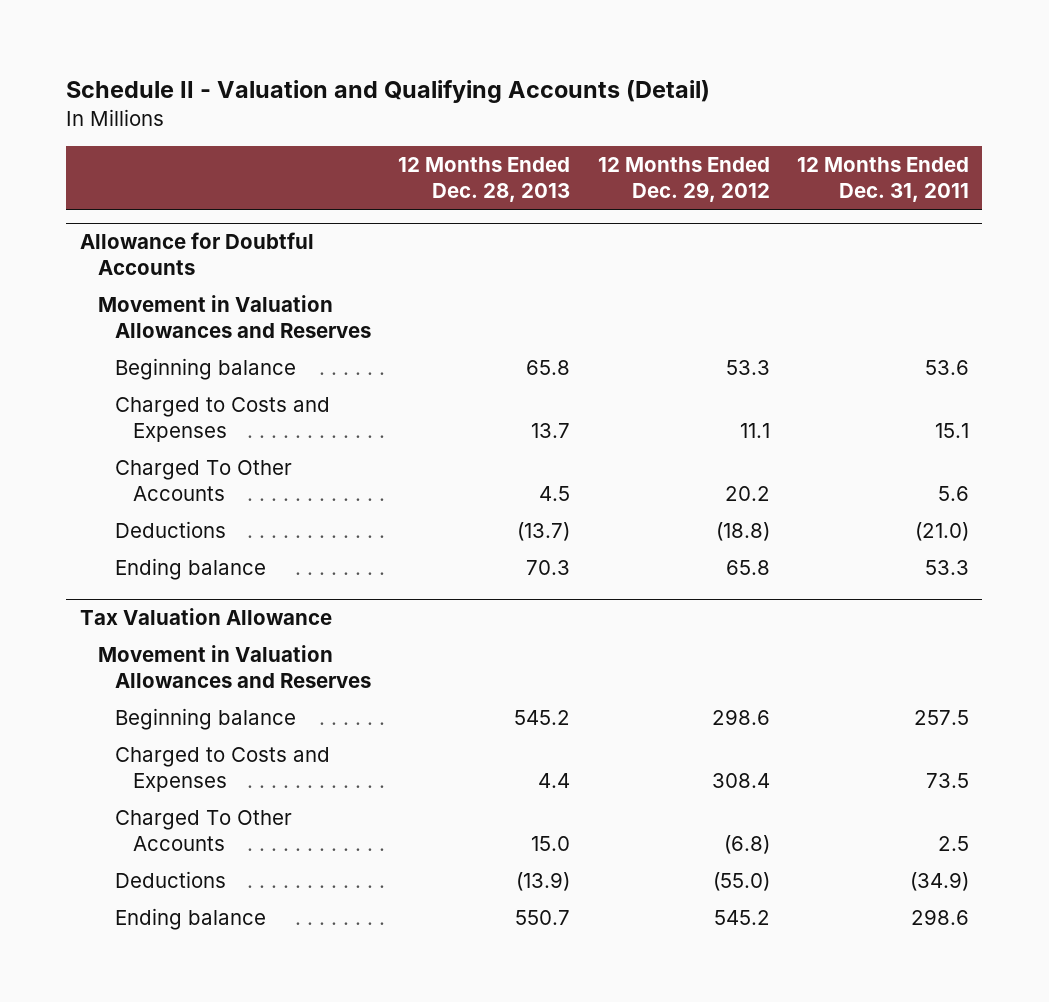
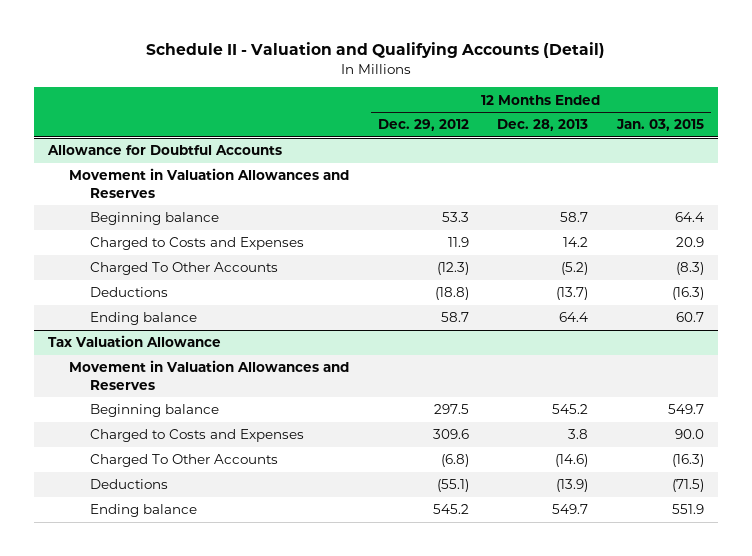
[796,157,969,203] 12 Months Ended Dec. 31, 2011 -> none
none -> [615,119,704,132] Jan. 03, 2015
[526,359,571,375] 65.8 -> [560,212,589,223] 58.7
[531,423,571,439] 13.7 -> [563,237,589,248] 14.2
[739,423,770,439] 11.1 -> [447,237,469,248] 11.9
[539,486,571,502] 4.5 -> [561,262,589,276] (5.2)
[724,486,770,502] 20.2 -> [436,262,469,276] (12.3)
[526,559,571,575] 70.3 -> [559,312,589,323] 64.4
[725,559,770,575] 65.8 -> [440,312,469,323] 58.7
[711,708,770,725] 298.6 -> [433,404,469,415] 297.5
[538,773,571,789] 4.4 -> [568,429,589,440] 3.8
[711,773,770,789] 308.4 -> [432,429,469,440] 309.6
[531,836,571,852] 15.0 -> [555,454,589,468] (14.6)
[712,871,770,891] (55.0) -> [436,479,469,493] (55.1)
[515,909,571,925] 550.7 -> [552,504,589,515] 549.7

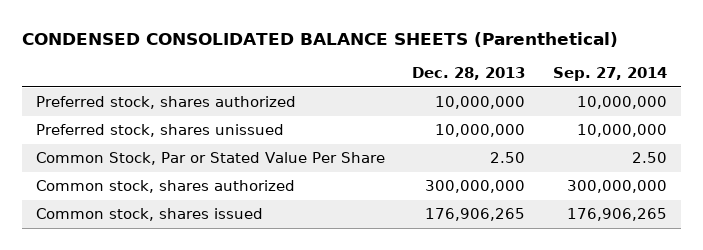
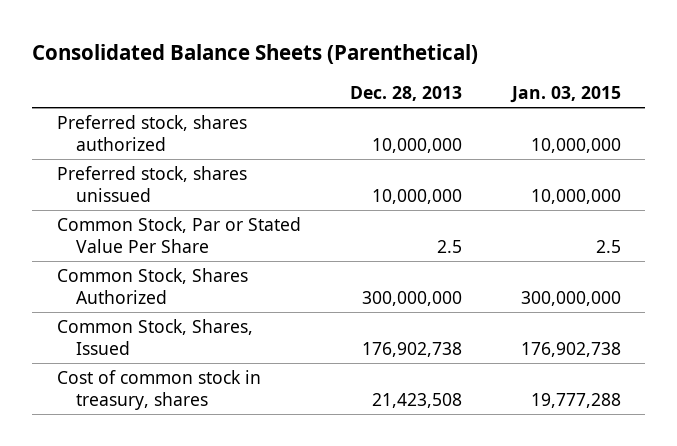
[22,31,619,47] CONDENSED CONSOLIDATED BALANCE SHEETS (Parenthetical) -> [32,43,479,64] Consolidated Balance Sheets (Parenthetical)
[552,67,667,82] Sep. 27, 2014 -> none
none -> [509,85,621,103] Jan. 03, 2015
[490,152,526,164] 2.50 -> [437,239,463,253] 2.5
[35,180,295,194] Common stock, shares authorized -> [56,268,248,304] Common Stock, Shares Authorized
[35,208,263,222] Common stock, shares issued -> [56,319,253,355] Common Stock, Shares, Issued
[425,208,526,222] 176,906,265 -> [362,341,463,357] 176,902,738
none -> [56,370,261,410] Cost of common stock in treasury, shares

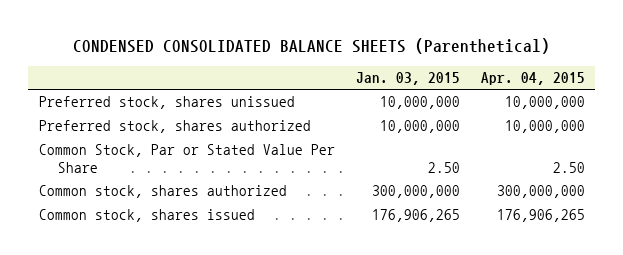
[32,43,479,64] Consolidated Balance Sheets (Parenthetical) -> [72,37,550,54] CONDENSED CONSOLIDATED BALANCE SHEETS (Parenthetical)
[350,85,463,101] Dec. 28, 2013 -> none
none -> [480,71,585,85] Apr. 04, 2015
[56,370,261,410] Cost of common stock in treasury, shares -> none
[56,115,247,151] Preferred stock, shares authorized -> [38,120,311,134] Preferred stock, shares authorized
[595,239,621,253] 2.5 -> [427,162,460,174] 2.50
[56,268,248,304] Common Stock, Shares Authorized -> [38,185,287,199] Common stock, shares authorized
[56,319,253,355] Common Stock, Shares, Issued -> [38,209,255,223] Common stock, shares issued
[520,341,621,357] 176,902,738 -> [371,209,460,223] 176,906,265

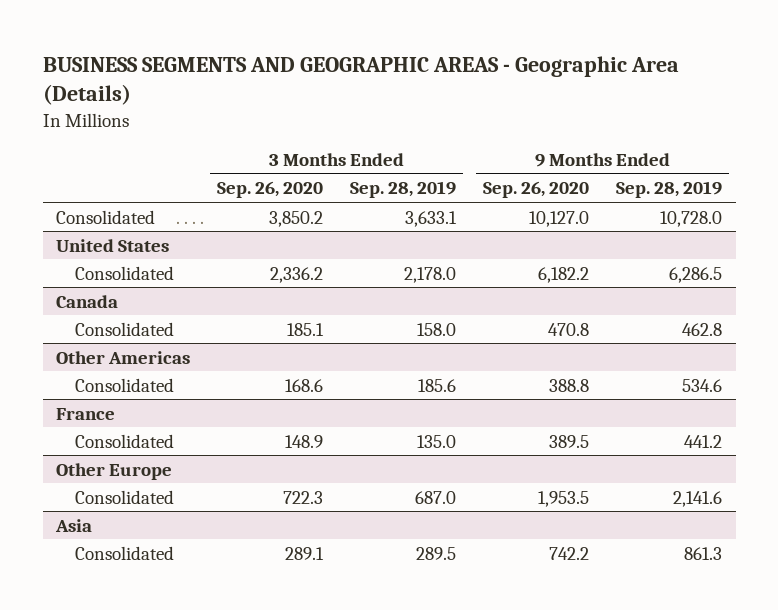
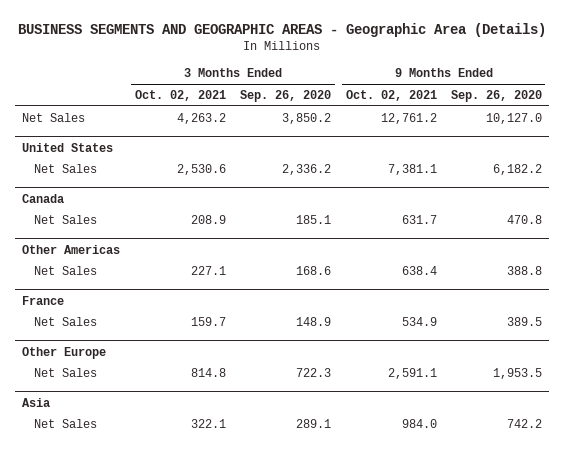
[350,181,457,199] Sep. 28, 2019 -> none
[616,181,723,199] Sep. 28, 2019 -> none
none -> [134,90,226,102] Oct. 02, 2021
none -> [345,90,437,102] Oct. 02, 2021
[56,209,156,224] Consolidated -> [22,112,86,122] Net Sales
[75,265,175,280] Consolidated -> [33,163,97,173] Net Sales
[75,321,175,336] Consolidated -> [33,214,97,224] Net Sales
[75,377,175,392] Consolidated -> [33,265,97,275] Net Sales
[75,433,175,448] Consolidated -> [33,316,97,326] Net Sales
[75,489,175,504] Consolidated -> [33,367,97,377] Net Sales
[75,545,175,560] Consolidated -> [33,418,97,428] Net Sales

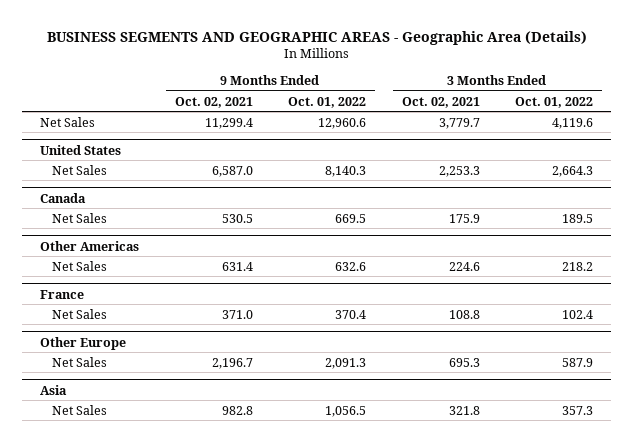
[240,90,332,103] Sep. 26, 2020 -> none
[450,90,542,103] Sep. 26, 2020 -> none
none -> [288,96,367,108] Oct. 01, 2022
none -> [515,96,594,108] Oct. 01, 2022
[176,112,226,124] 4,263.2 -> [438,117,480,129] 3,779.7
[380,112,437,124] 12,761.2 -> [204,117,253,129] 11,299.4
[176,163,226,175] 2,530.6 -> [438,165,480,177] 2,253.3
[387,163,437,175] 7,381.1 -> [211,165,253,177] 6,587.0
[190,214,226,224] 208.9 -> [448,213,480,223] 175.9
[401,214,437,224] 631.7 -> [221,213,253,223] 530.5
[190,265,226,275] 227.1 -> [448,261,480,271] 224.6
[401,265,437,275] 638.4 -> [221,261,253,271] 631.4
[190,316,226,326] 159.7 -> [448,309,480,319] 108.8
[401,316,437,326] 534.9 -> [221,309,253,319] 371.0
[190,367,226,377] 814.8 -> [448,357,480,367] 695.3
[387,367,437,379] 2,591.1 -> [211,357,253,369] 2,196.7
[190,418,226,428] 322.1 -> [448,405,480,415] 321.8
[401,418,437,428] 984.0 -> [221,405,253,415] 982.8

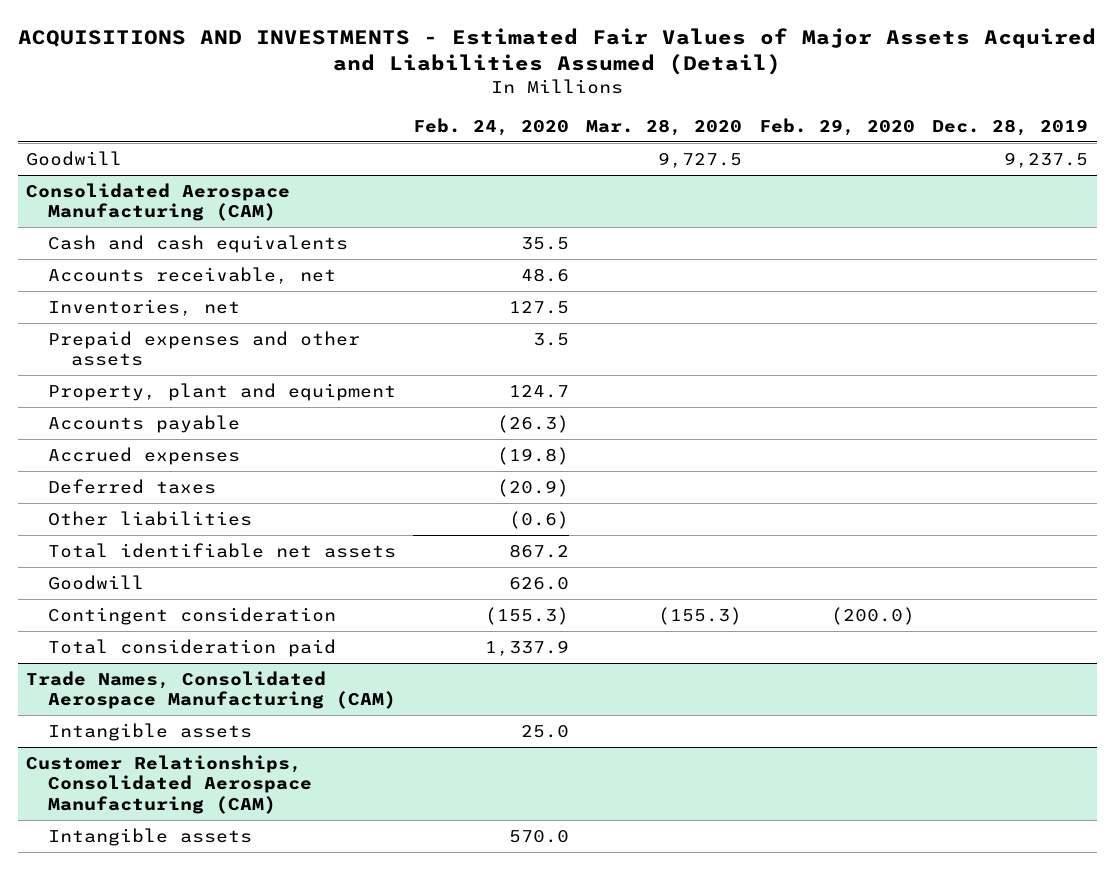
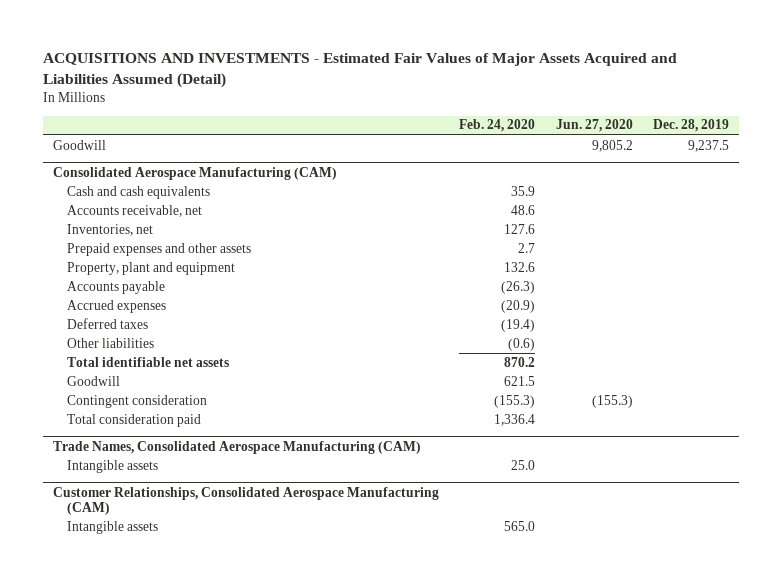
[586,118,743,136] Mar. 28, 2020 -> none
[759,117,916,136] Feb. 29, 2020 -> none
none -> [555,119,633,133] Jun. 27, 2020
[521,236,570,250] 35.5 -> [511,185,536,196] 35.9
[509,300,570,314] 127.5 -> [504,223,536,234] 127.6
[533,332,570,346] 3.5 -> [518,242,536,253] 2.7
[509,384,570,398] 124.7 -> [504,261,536,272] 132.6
[497,446,570,465] (19.8) -> [501,299,536,313] (20.9)
[497,478,570,497] (20.9) -> [501,318,536,332] (19.4)
[509,543,570,558] 867.2 -> [504,356,536,367] 870.2
[509,576,570,590] 626.0 -> [504,375,536,386] 621.5
[485,639,570,656] 1,337.9 -> [494,413,536,426] 1,336.4
[509,829,570,843] 570.0 -> [504,520,536,531] 565.0

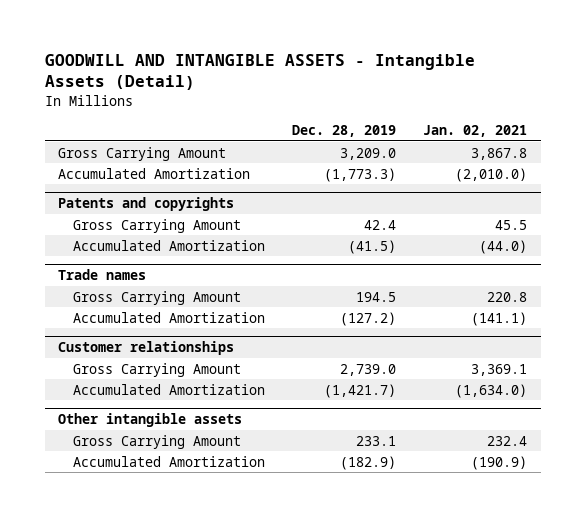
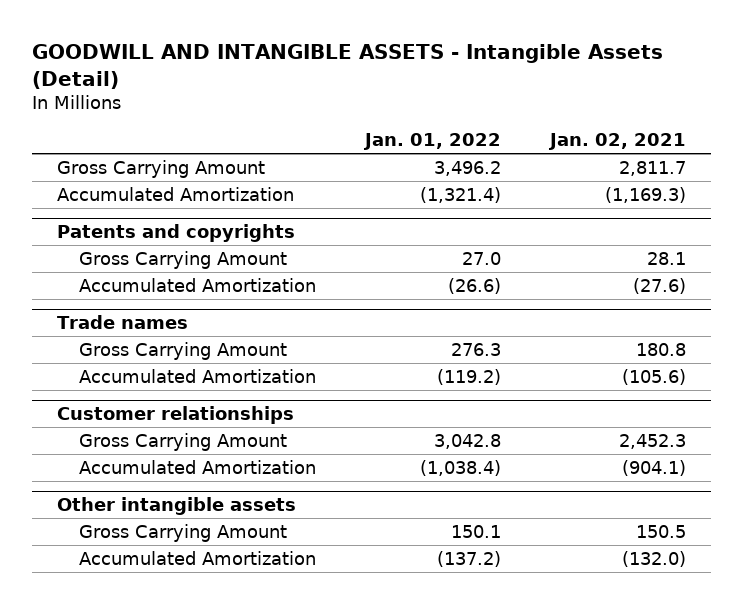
[291,125,396,138] Dec. 28, 2019 -> none
none -> [363,133,502,151] Jan. 01, 2022
[471,147,528,160] 3,867.8 -> [619,160,687,176] 2,811.7
[455,167,528,182] (2,010.0) -> [605,186,687,203] (1,169.3)
[495,219,528,230] 45.5 -> [647,251,687,265] 28.1
[479,239,528,254] (44.0) -> [633,277,687,294] (27.6)
[487,291,528,302] 220.8 -> [636,342,687,356] 180.8
[471,311,528,326] (141.1) -> [622,368,687,385] (105.6)
[471,363,528,376] 3,369.1 -> [619,433,687,449] 2,452.3
[455,383,528,398] (1,634.0) -> [622,459,687,476] (904.1)
[487,435,528,446] 232.4 -> [636,524,687,538] 150.5
[471,455,528,470] (190.9) -> [622,550,687,567] (132.0)

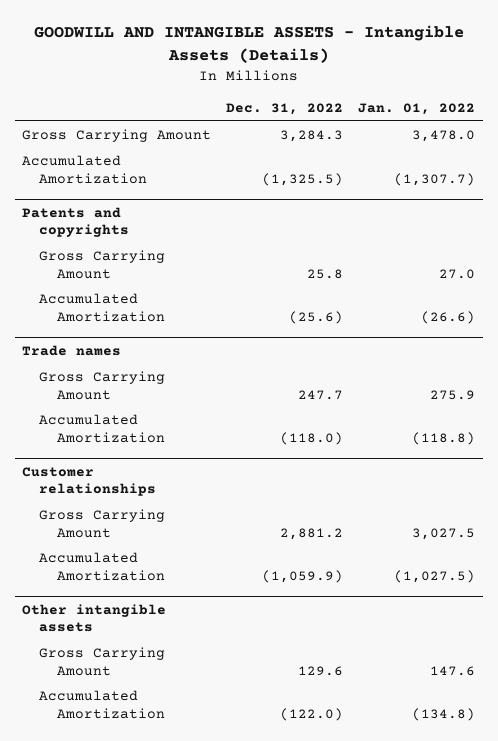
[31,43,663,89] GOODWILL AND INTANGIBLE ASSETS - Intangible Assets (Detail) -> [33,25,464,64] GOODWILL AND INTANGIBLE ASSETS - Intangible Assets (Details)
[548,133,687,151] Jan. 02, 2021 -> none
none -> [226,103,344,116] Dec. 31, 2022
[434,160,502,176] 3,496.2 -> [412,130,476,143] 3,478.0
[420,186,502,203] (1,321.4) -> [394,172,476,186] (1,307.7)
[451,342,502,356] 276.3 -> [430,389,476,400] 275.9
[437,368,502,385] (119.2) -> [412,431,476,445] (118.8)
[434,433,502,449] 3,042.8 -> [412,527,476,540] 3,027.5
[420,459,502,476] (1,038.4) -> [394,569,476,583] (1,027.5)
[451,524,502,538] 150.1 -> [430,665,476,676] 147.6
[437,550,502,567] (137.2) -> [412,707,476,721] (134.8)

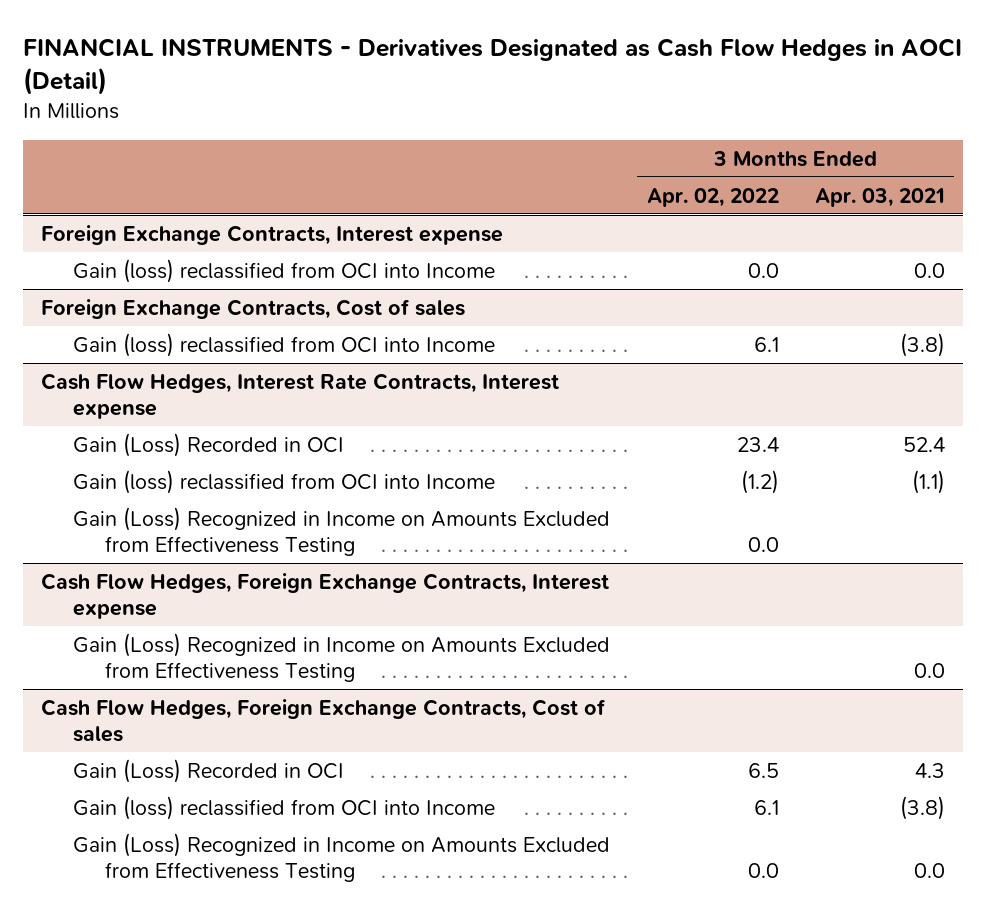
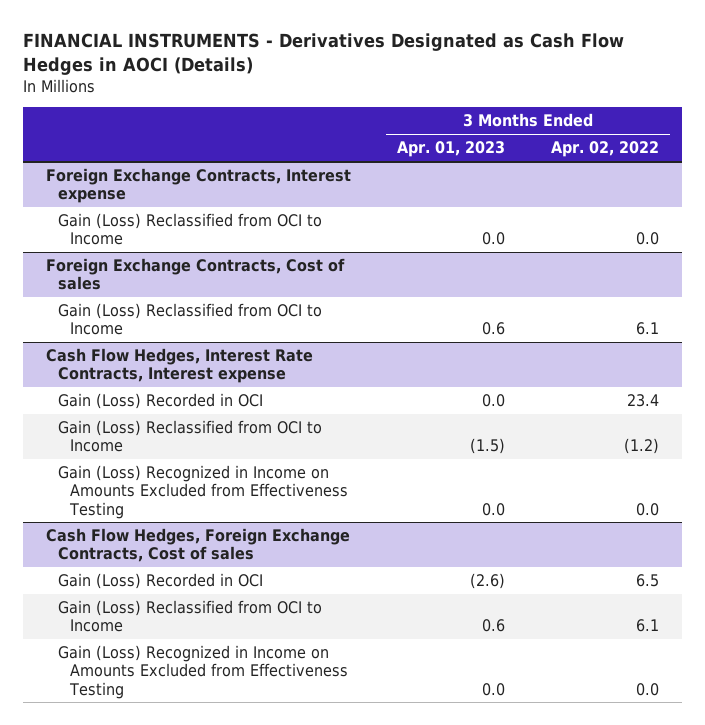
[22,38,962,96] FINANCIAL INSTRUMENTS - Derivatives Designated as Cash Flow Hedges in AOCI (Detail) -> [23,33,625,75] FINANCIAL INSTRUMENTS - Derivatives Designated as Cash Flow Hedges in AOCI (Details)
[815,187,946,207] Apr. 03, 2021 -> none
none -> [397,141,506,158] Apr. 01, 2023
[73,258,496,283] Gain (loss) reclassified from OCI into Income -> [58,213,323,246] Gain (Loss) Reclassified from OCI to Income
[73,332,496,357] Gain (loss) reclassified from OCI into Income -> [58,303,323,336] Gain (Loss) Reclassified from OCI to Income
[73,469,496,494] Gain (loss) reclassified from OCI into Income -> [58,420,323,453] Gain (Loss) Reclassified from OCI to Income
[41,572,610,619] Cash Flow Hedges, Foreign Exchange Contracts, Interest expense -> none
[73,632,611,682] Gain (Loss) Recognized in Income on Amounts Excluded from Effectiveness Testing -> none
[73,795,496,820] Gain (loss) reclassified from OCI into Income -> [58,600,323,633] Gain (Loss) Reclassified from OCI to Income

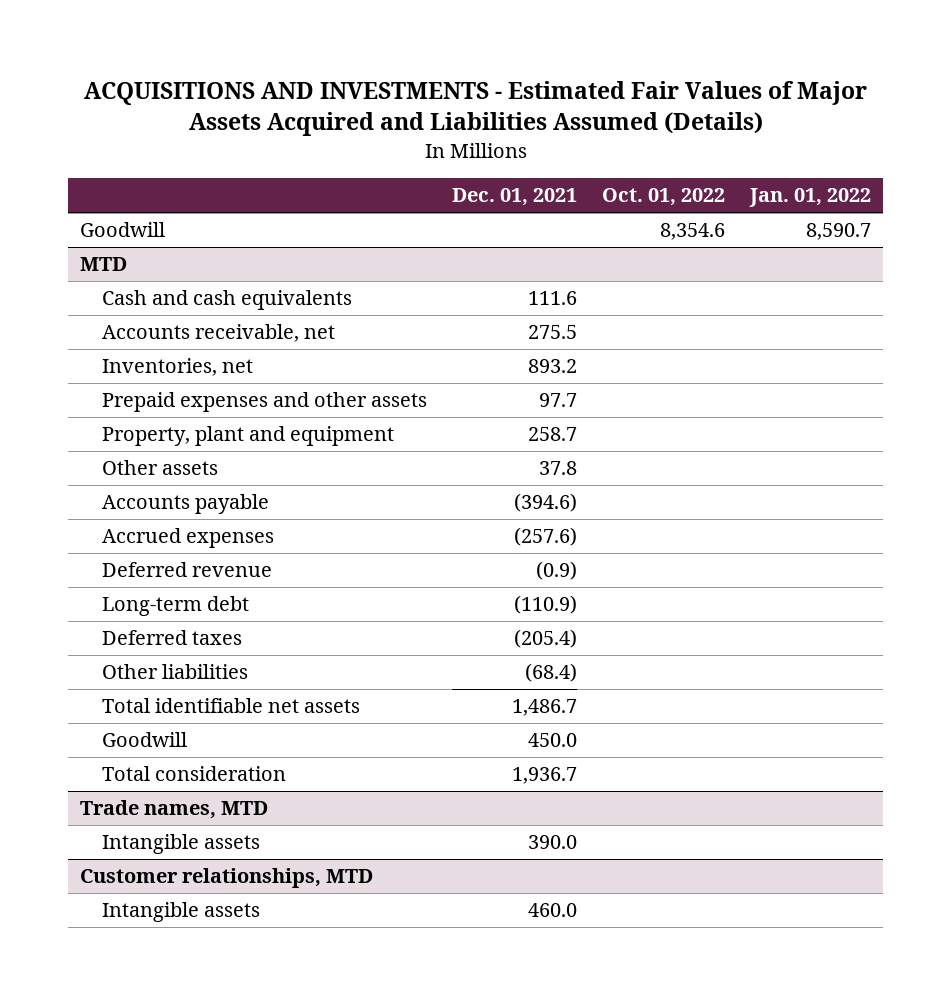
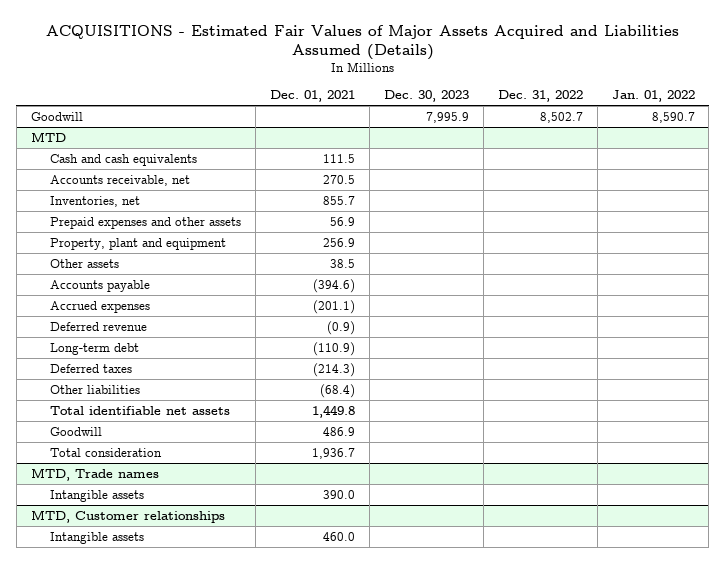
[83,81,867,137] ACQUISITIONS AND INVESTMENTS - Estimated Fair Values of Major Assets Acquired and Liabilities Assumed (Details) -> [45,24,679,60] ACQUISITIONS - Estimated Fair Values of Major Assets Acquired and Liabilities Assumed (Details)
[601,188,725,207] Oct. 01, 2022 -> none
none -> [383,90,469,103] Dec. 30, 2023
none -> [497,90,583,103] Dec. 31, 2022
[527,291,577,306] 111.6 -> [323,153,356,163] 111.5
[527,325,577,340] 275.5 -> [323,174,356,184] 270.5
[527,359,577,374] 893.2 -> [323,195,356,205] 855.7
[538,393,577,408] 97.7 -> [330,216,356,226] 56.9
[527,427,577,442] 258.7 -> [323,237,356,247] 256.9
[538,461,577,476] 37.8 -> [330,258,356,268] 38.5
[513,527,577,547] (257.6) -> [313,299,356,314] (201.1)
[513,629,577,649] (205.4) -> [313,362,356,377] (214.3)
[511,699,577,717] 1,486.7 -> [312,404,356,418] 1,449.8
[527,733,577,748] 450.0 -> [323,426,356,436] 486.9
[80,800,269,820] Trade names, MTD -> [30,467,159,481] MTD, Trade names
[80,868,374,889] Customer relationships, MTD -> [30,509,225,523] MTD, Customer relationships

